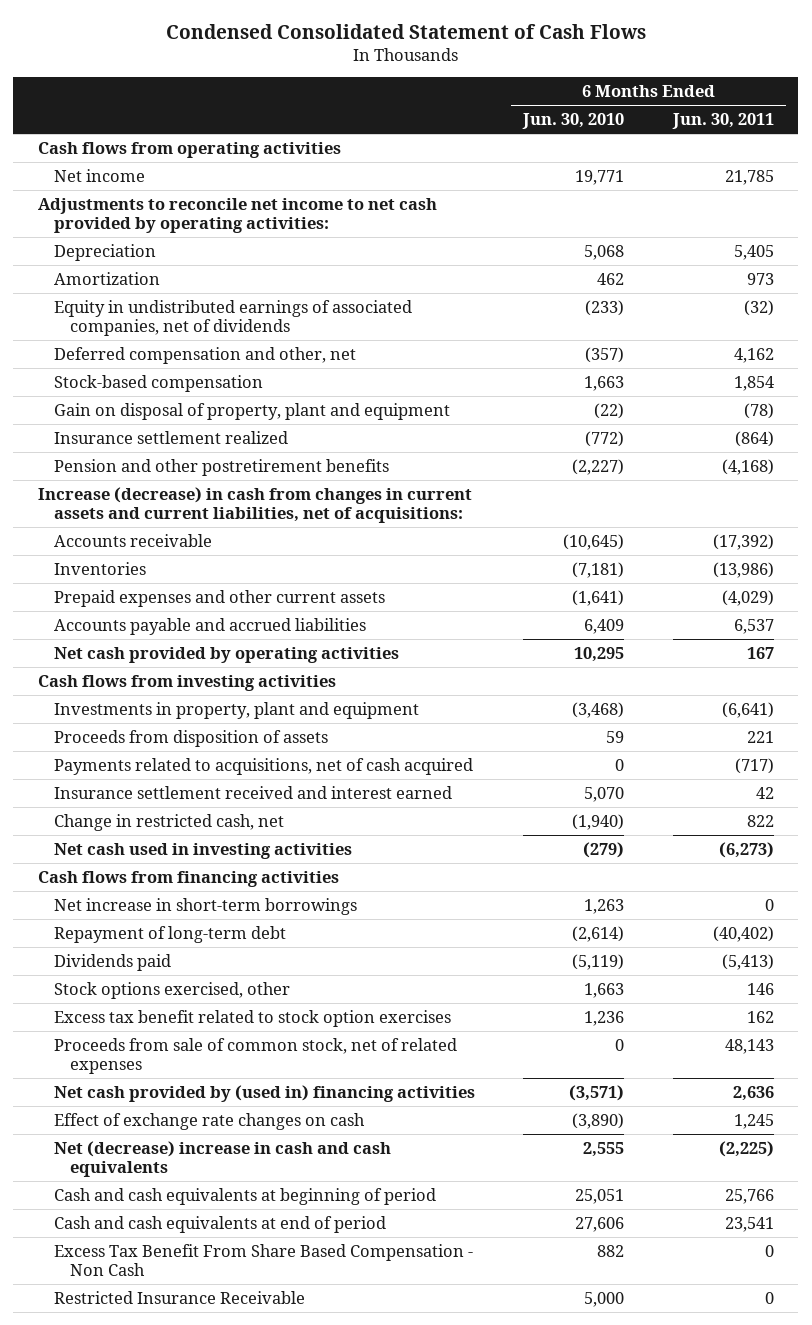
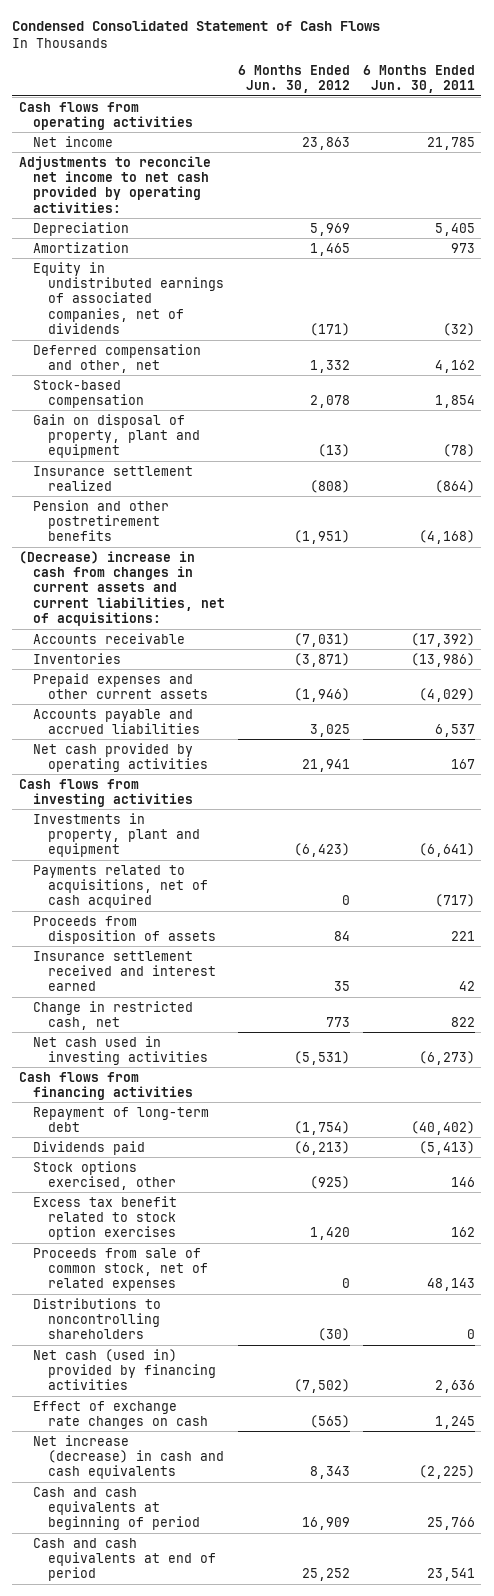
[522,113,625,130] Jun. 30, 2010 -> none
none -> [238,64,351,93] 6 Months Ended Jun. 30, 2012
[37,486,472,524] Increase (decrease) in cash from changes in current assets and current liabilities, net of acquisitions: -> [18,550,226,627] (Decrease) increase in cash from changes in current assets and current liabilities, net of acquisitions:
[53,729,328,747] Proceeds from disposition of assets -> [33,915,216,944] Proceeds from disposition of assets
[53,897,357,915] Net increase in short-term borrowings -> none
none -> [33,1297,162,1340] Distributions to noncontrolling shareholders
[53,1084,475,1102] Net cash provided by (used in) financing activities -> [33,1348,216,1391] Net cash (used in) provided by financing activities
[53,1140,391,1178] Net (decrease) increase in cash and cash equivalents -> [33,1434,224,1480] Net increase (decrease) in cash and cash equivalents
[53,1243,473,1277] Excess Tax Benefit From Share Based Compensation - Non Cash -> none
[53,1290,305,1304] Restricted Insurance Receivable -> none

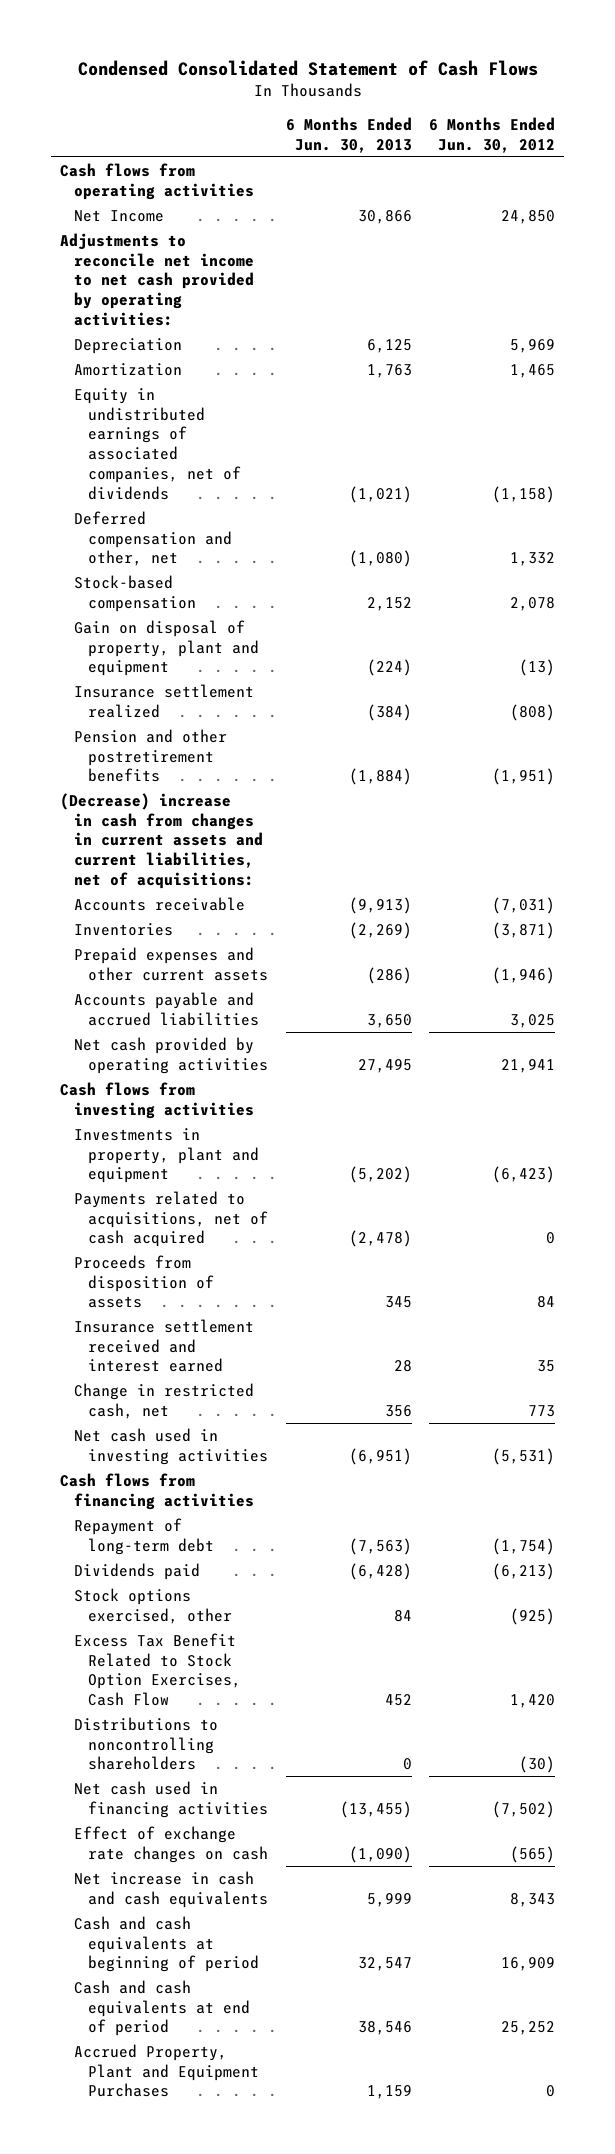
[362,64,475,93] 6 Months Ended Jun. 30, 2011 -> none
none -> [285,116,412,153] 6 Months Ended Jun. 30, 2013
[33,135,114,147] Net income -> [73,209,164,222] Net Income
[302,136,351,150] 23,863 -> [501,209,556,224] 24,850
[310,323,351,337] (171) -> [492,485,556,503] (1,158)
[33,1247,208,1292] Proceeds from sale of common stock, net of related expenses -> none
[33,1195,178,1241] Excess tax benefit related to stock option exercises -> [73,1632,242,1707] Excess Tax Benefit Related to Stock Option Exercises, Cash Flow
[33,1348,216,1391] Net cash (used in) provided by financing activities -> [73,1780,269,1818] Net cash used in financing activities
[33,1434,224,1480] Net increase (decrease) in cash and cash equivalents -> [73,1870,269,1908] Net increase in cash and cash equivalents
none -> [73,2043,260,2098] Accrued Property, Plant and Equipment Purchases

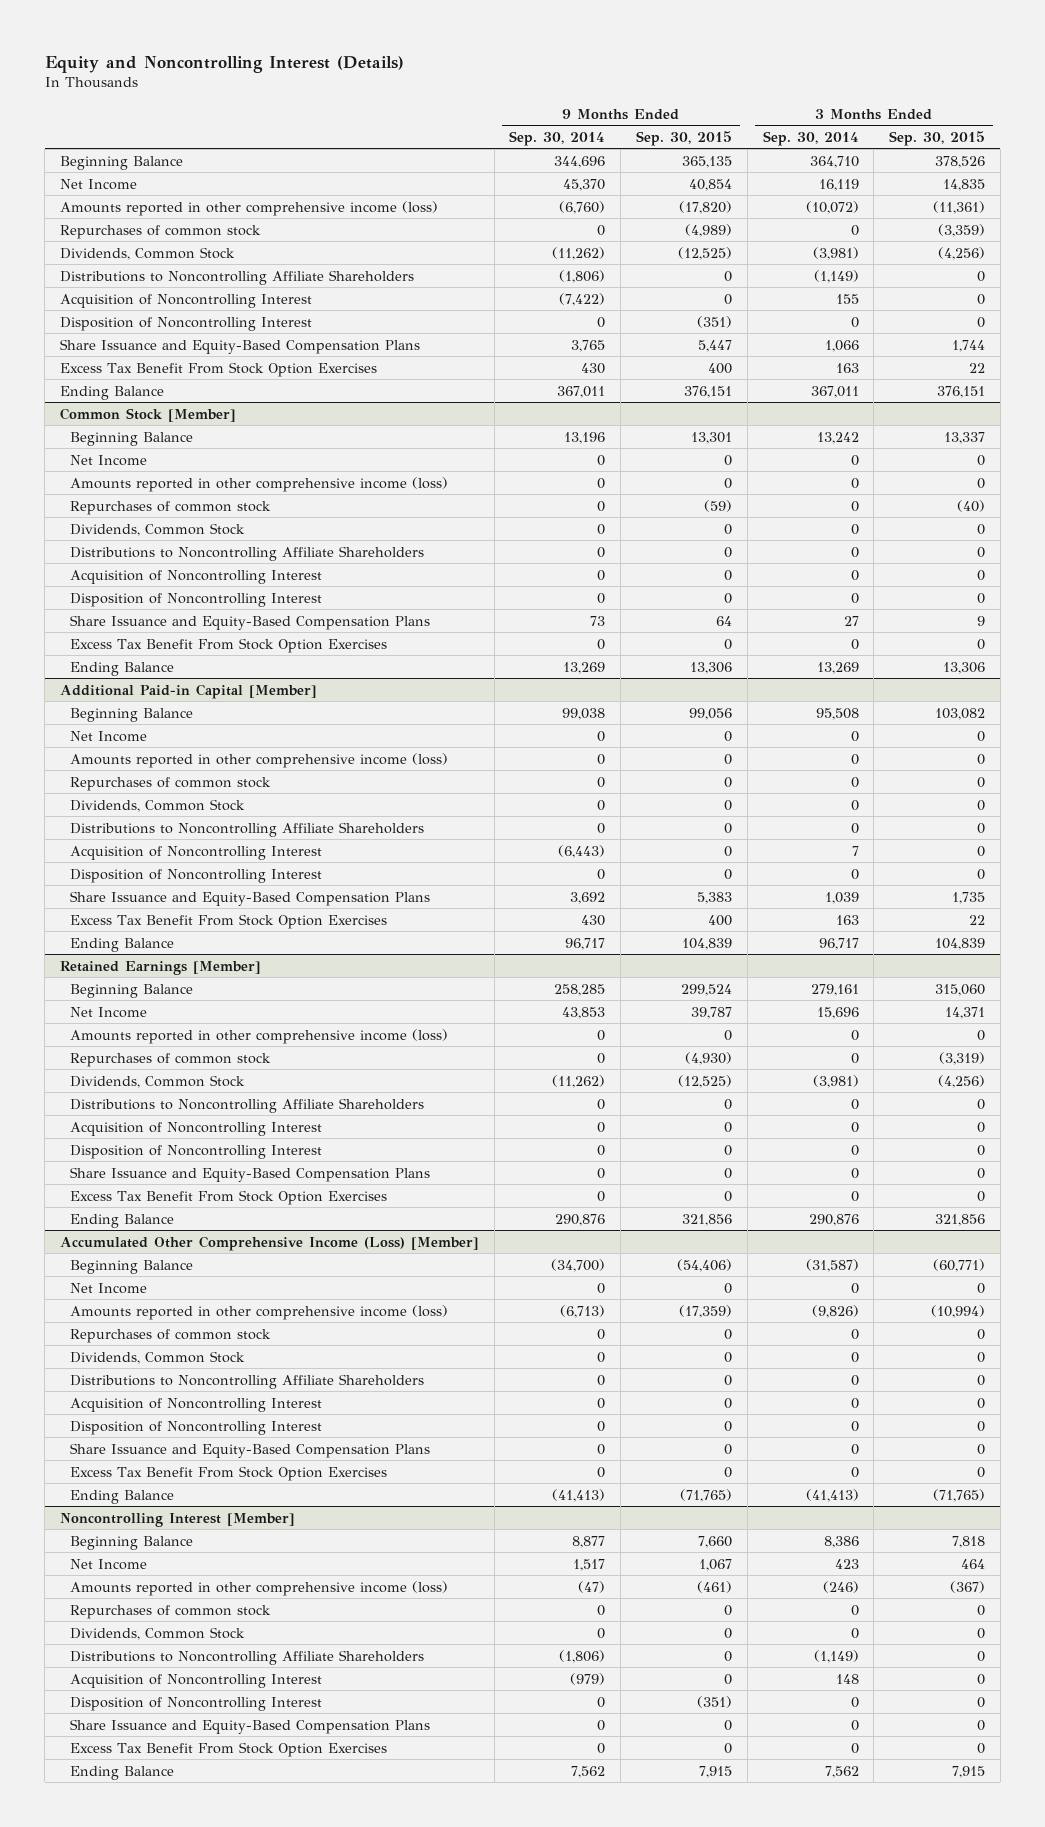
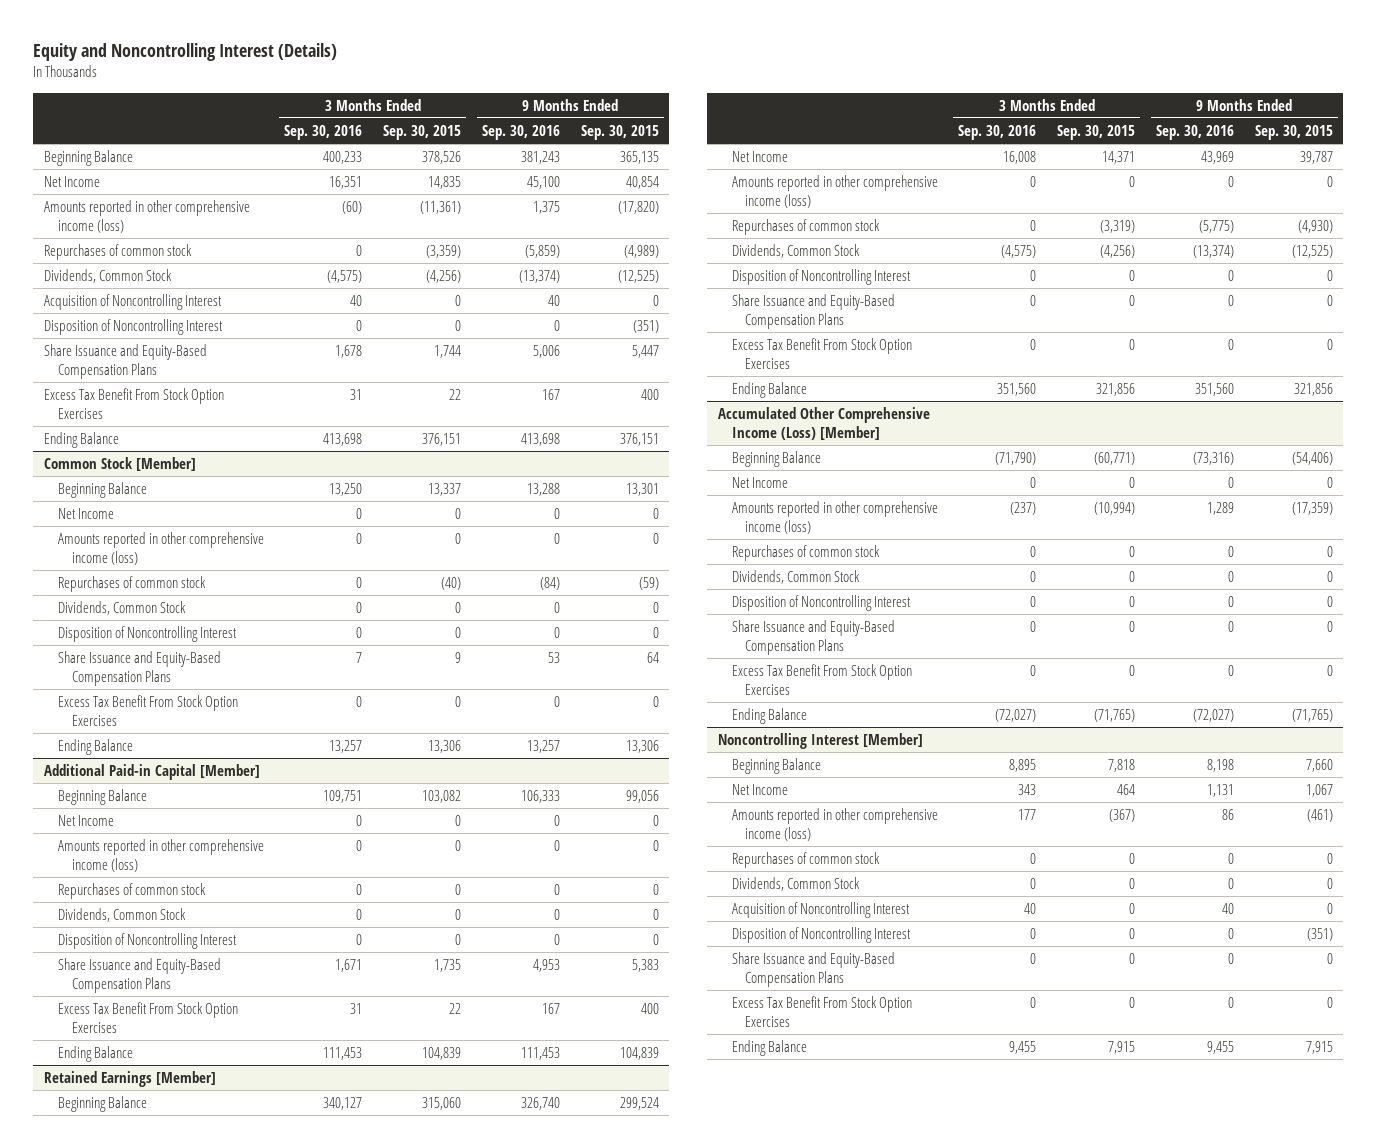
[509,130,606,146] Sep. 30, 2014 -> none
[762,130,859,146] Sep. 30, 2014 -> none
none -> [284,125,363,141] Sep. 30, 2016
none -> [481,125,560,141] Sep. 30, 2016
[59,269,414,285] Distributions to Noncontrolling Affiliate Shareholders -> none
[70,545,425,561] Distributions to Noncontrolling Affiliate Shareholders -> none
[70,569,323,584] Acquisition of Noncontrolling Interest -> none
[70,821,425,837] Distributions to Noncontrolling Affiliate Shareholders -> none
[70,845,323,860] Acquisition of Noncontrolling Interest -> none
[70,1097,425,1113] Distributions to Noncontrolling Affiliate Shareholders -> none
[70,1121,323,1136] Acquisition of Noncontrolling Interest -> none
[70,1373,425,1389] Distributions to Noncontrolling Affiliate Shareholders -> none
[70,1397,323,1412] Acquisition of Noncontrolling Interest -> none
[70,1649,425,1665] Distributions to Noncontrolling Affiliate Shareholders -> none

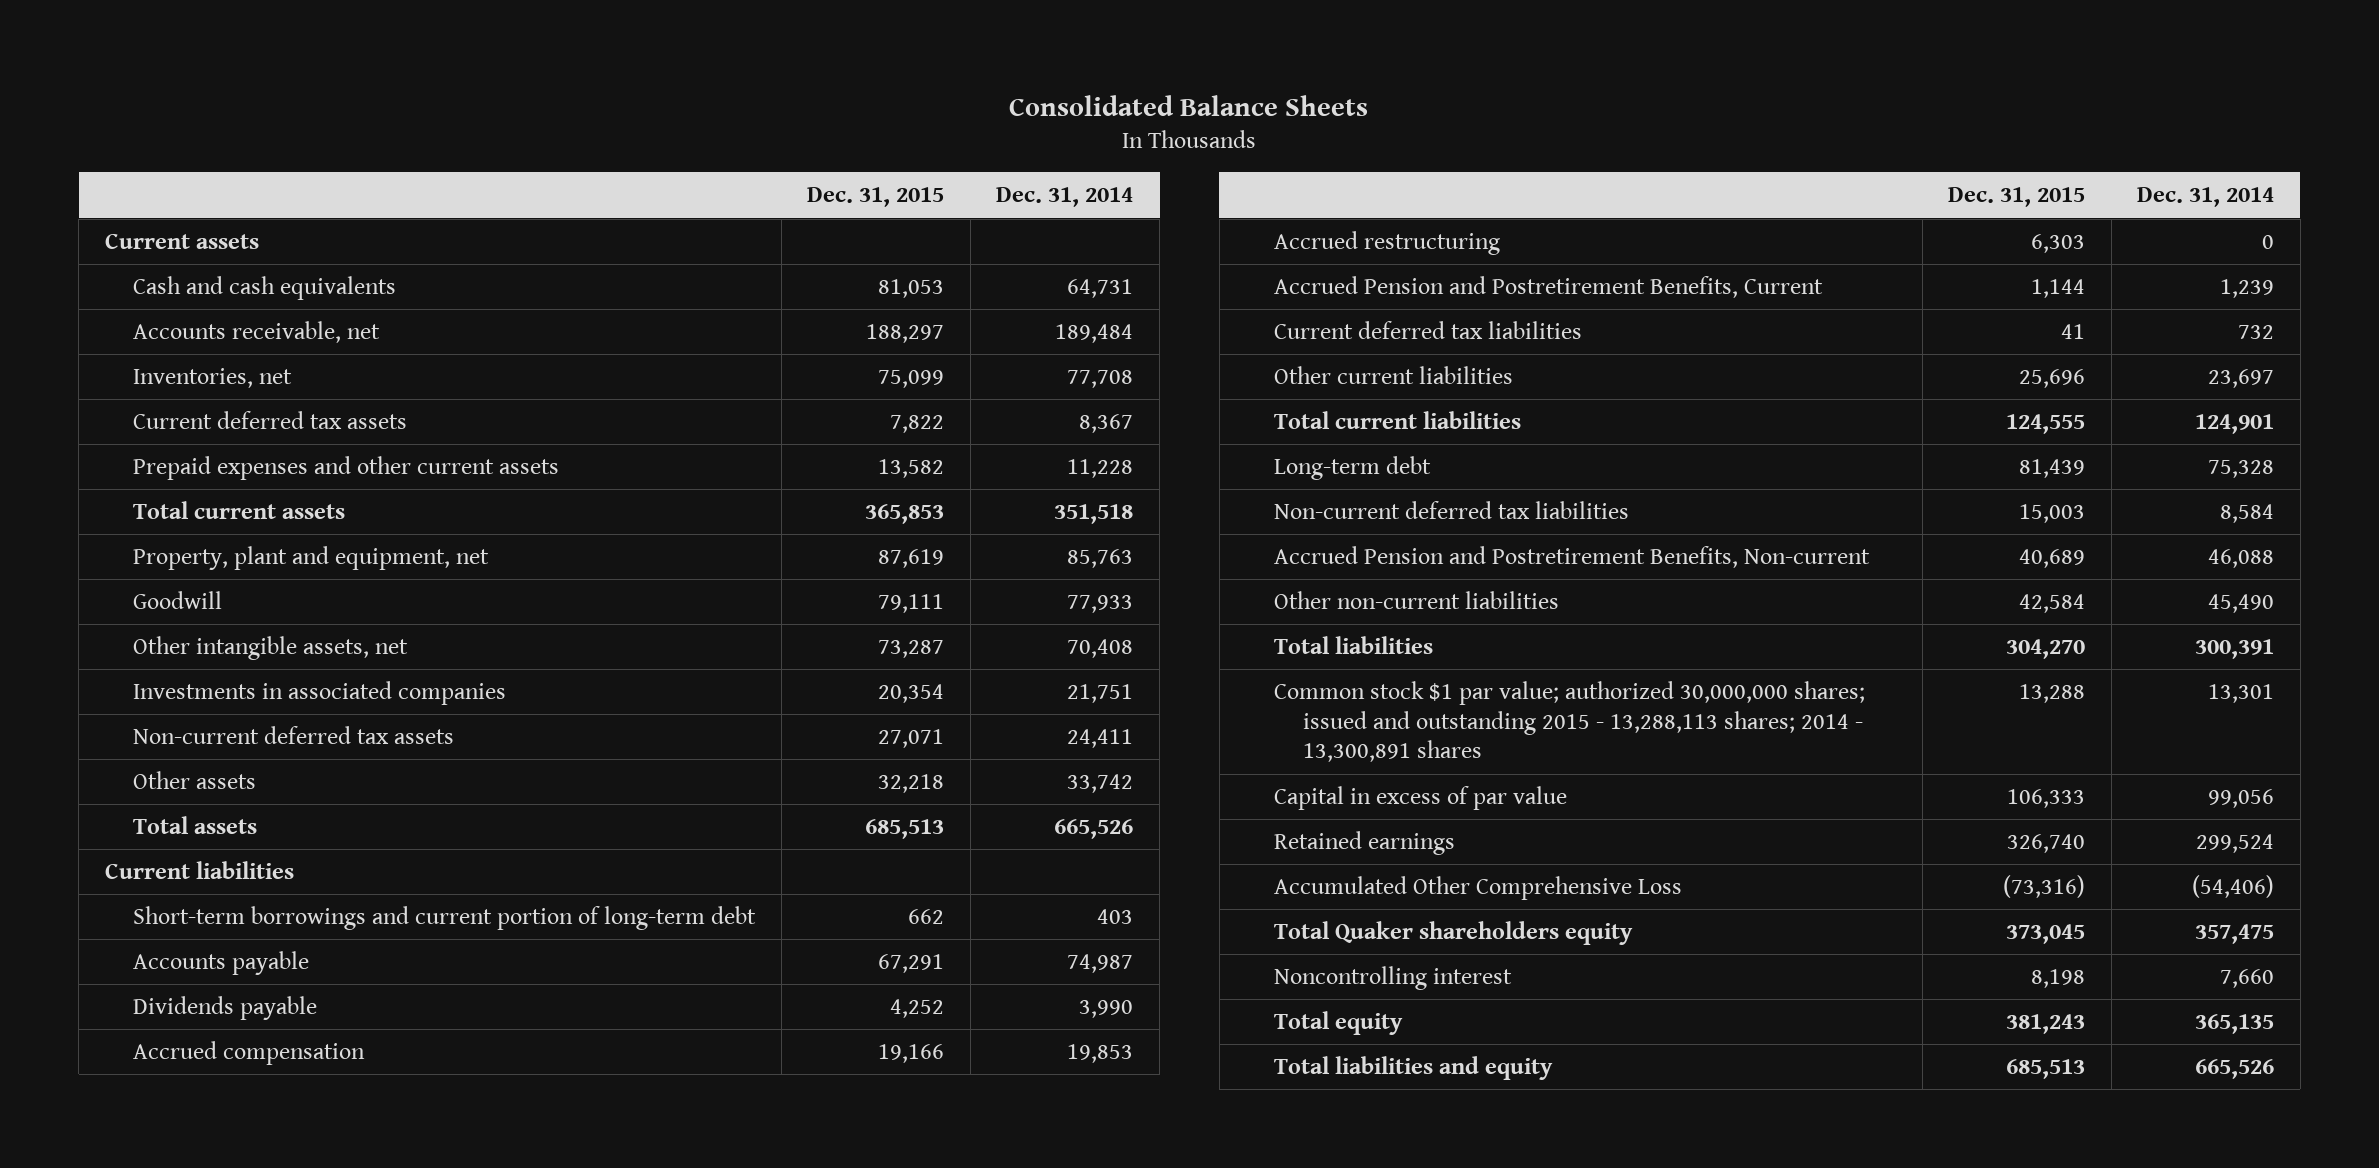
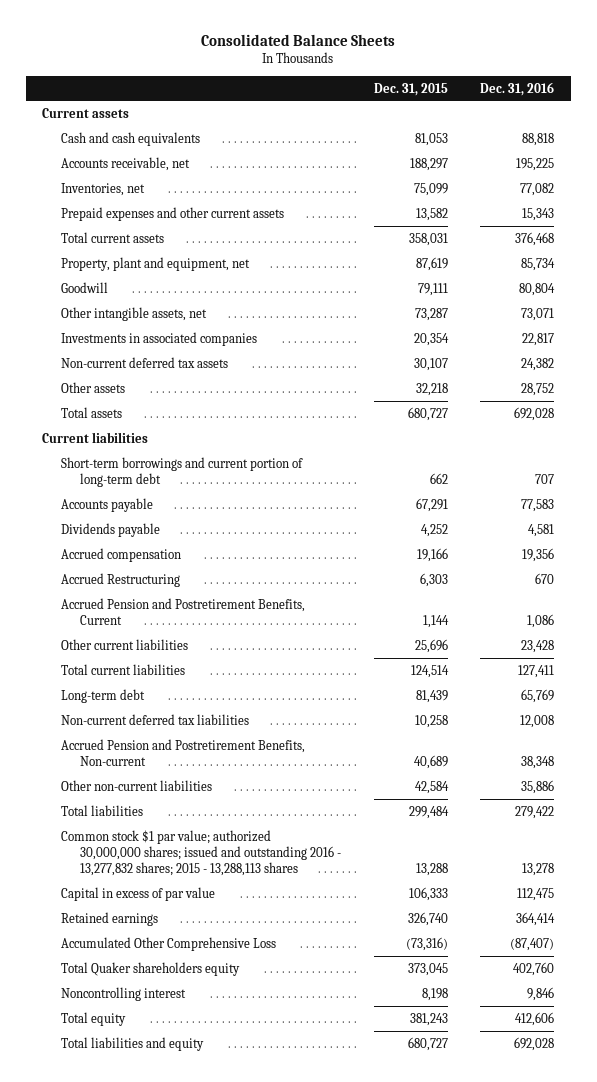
[996,187,1134,208] Dec. 31, 2014 -> none
none -> [480,81,555,96] Dec. 31, 2016
[133,411,408,430] Current deferred tax assets -> none
[865,504,945,525] 365,853 -> [408,232,448,246] 358,031
[878,729,945,749] 27,071 -> [413,357,448,371] 30,107
[865,819,945,840] 685,513 -> [407,406,448,421] 680,727
[1274,231,1501,256] Accrued restructuring -> [61,572,181,587] Accrued Restructuring
[1274,321,1583,340] Current deferred tax liabilities -> none
[2006,414,2086,435] 124,555 -> [410,664,449,678] 124,514
[2019,504,2086,524] 15,003 -> [414,714,448,728] 10,258
[2006,639,2086,660] 304,270 -> [408,805,449,819] 299,484
[1274,681,1866,763] Common stock $1 par value; authorized 30,000,000 shares; issued and outstanding 2015 - 13,288,113 shares; 2014 - 13,300,891 shares -> [61,829,341,877] Common stock $1 par value; authorized 30,000,000 shares; issued and outstanding 2016 - 13,277,832 shares; 2015 - 13,288,113 shares
[2006,1059,2086,1080] 685,513 -> [407,1036,448,1051] 680,727

